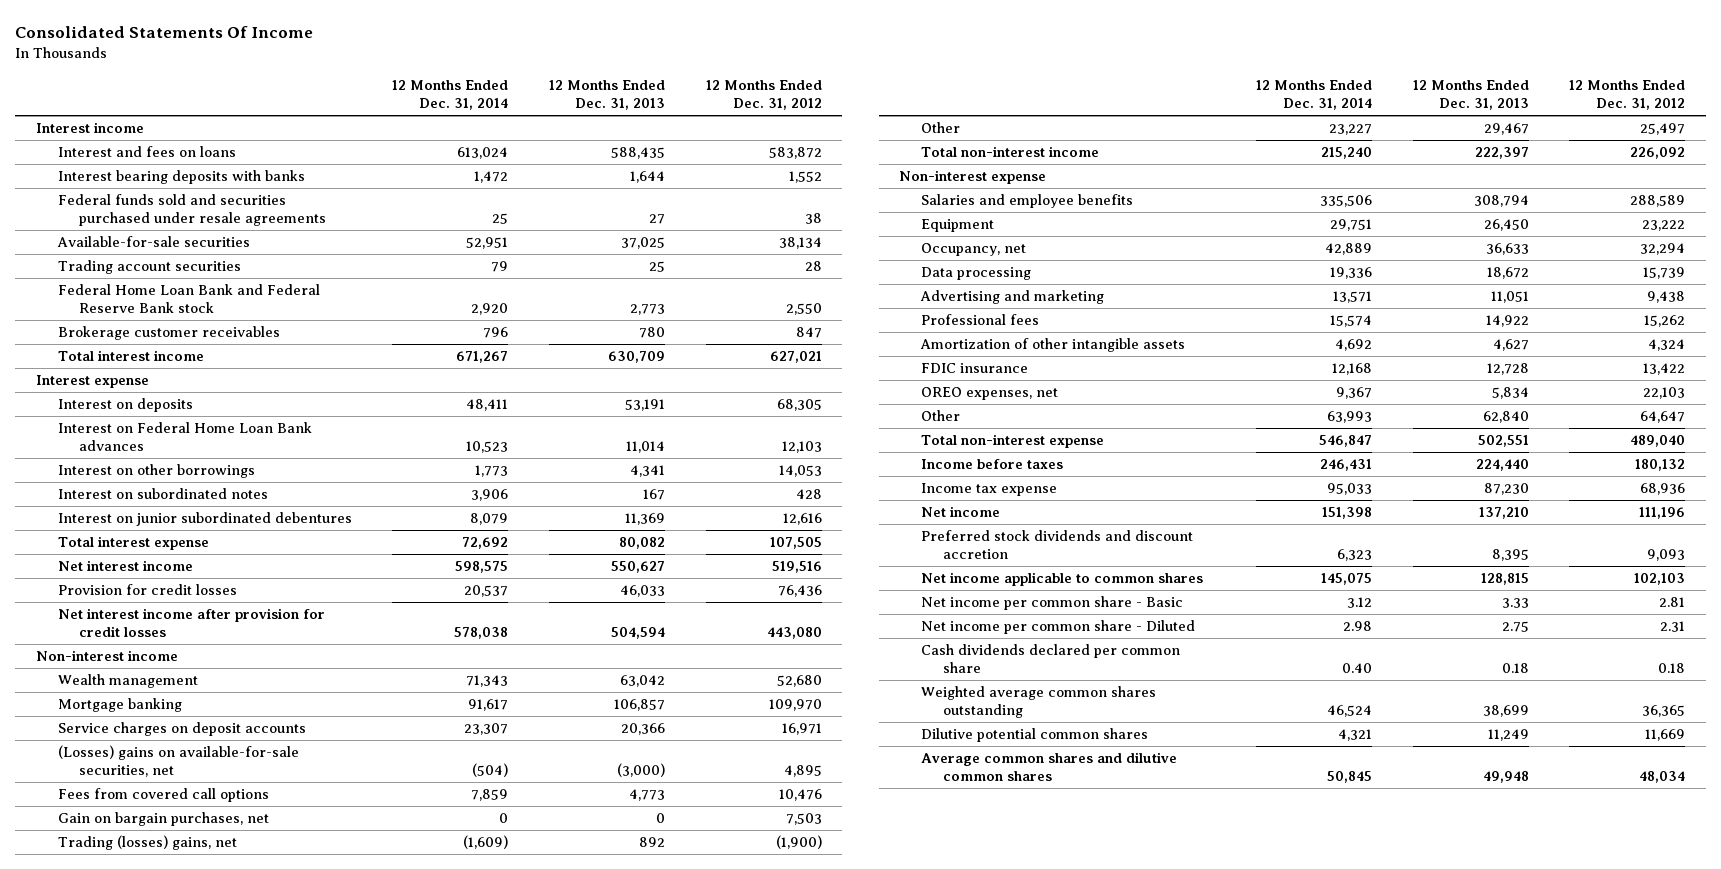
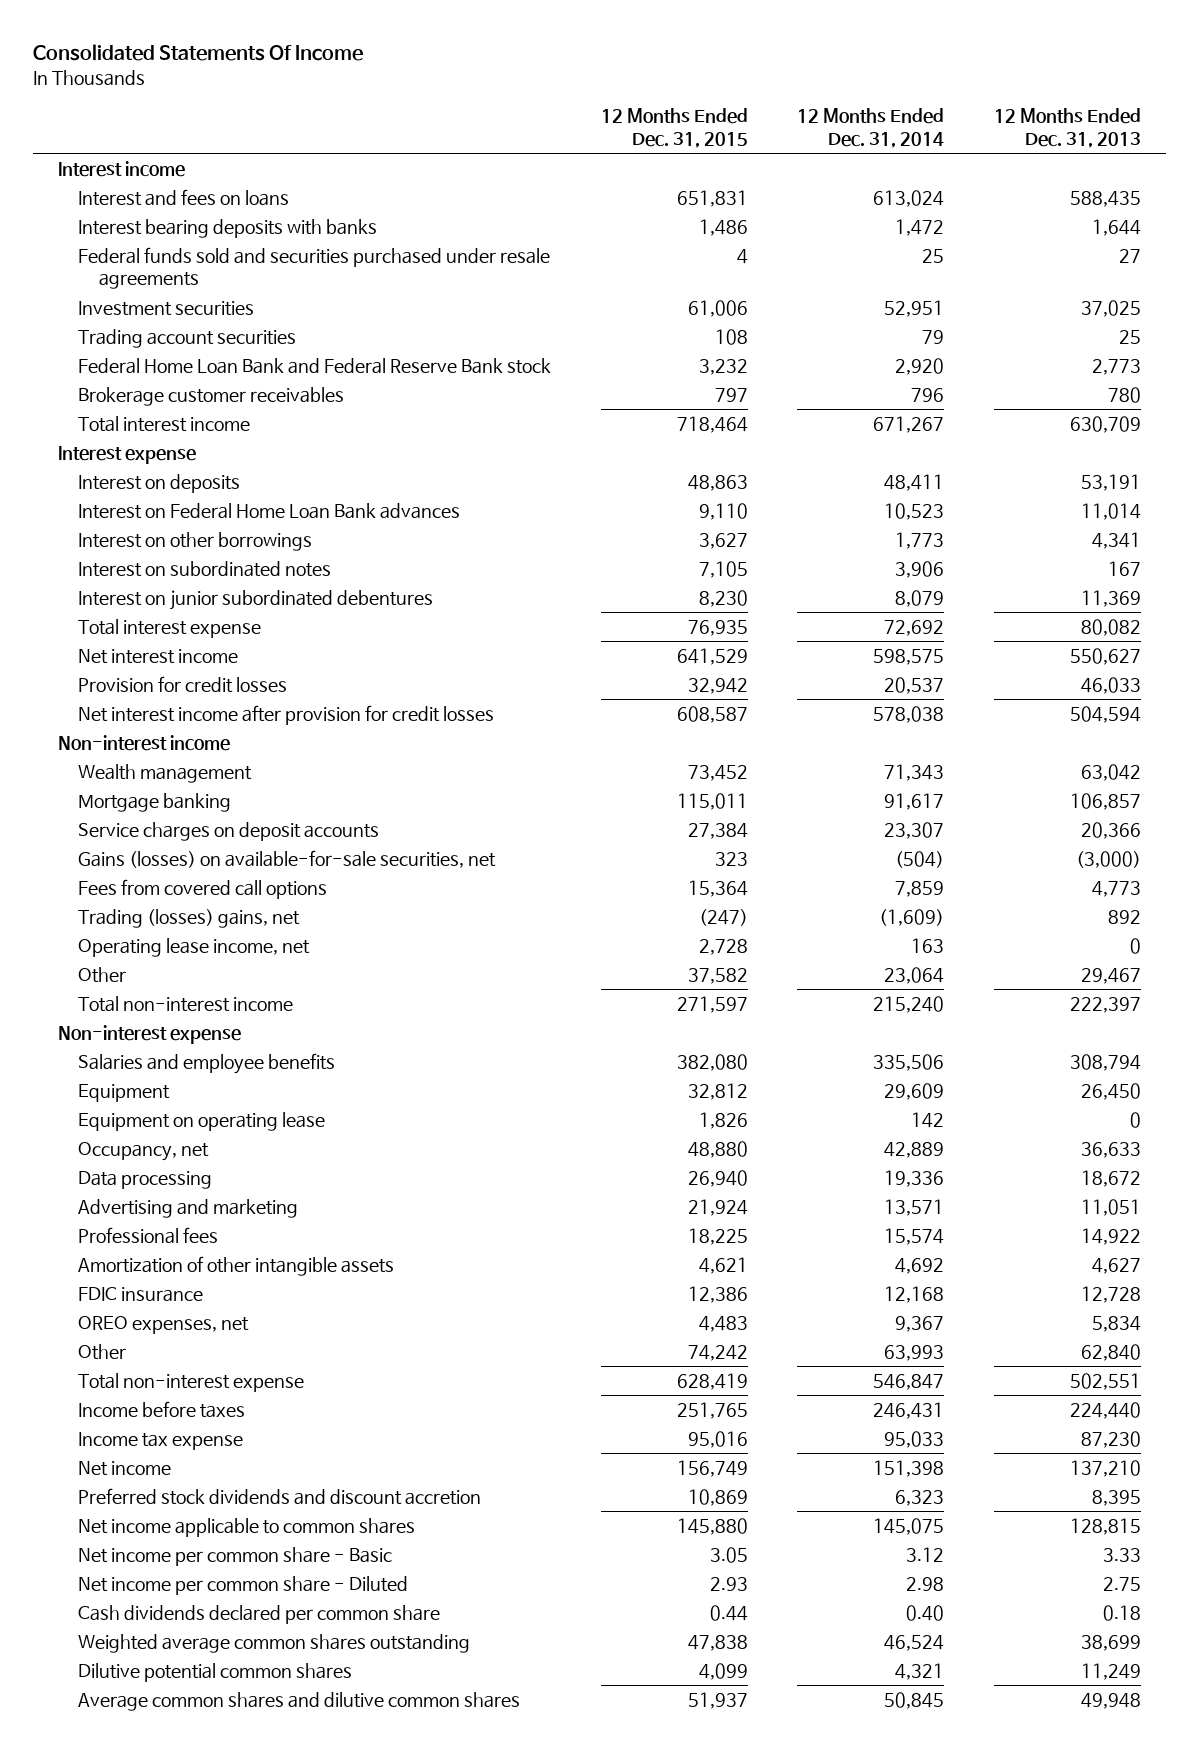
[705,79,822,111] 12 Months Ended Dec. 31, 2012 -> none
none -> [600,108,748,148] 12 Months Ended Dec. 31, 2015
[56,235,250,247] Available-for-sale securities -> [78,301,255,317] Investment securities
[57,744,299,778] (Losses) gains on available-for-sale securities, net -> [78,850,497,869] Gains (losses) on available-for-sale securities, net
[57,811,269,826] Gain on bargain purchases, net -> none
none -> [78,938,311,958] Operating lease income, net
[1328,123,1372,135] 23,227 -> [884,967,945,985] 23,064
[1329,218,1372,231] 29,751 -> [884,1083,945,1101] 29,609
none -> [78,1112,326,1132] Equipment on operating lease

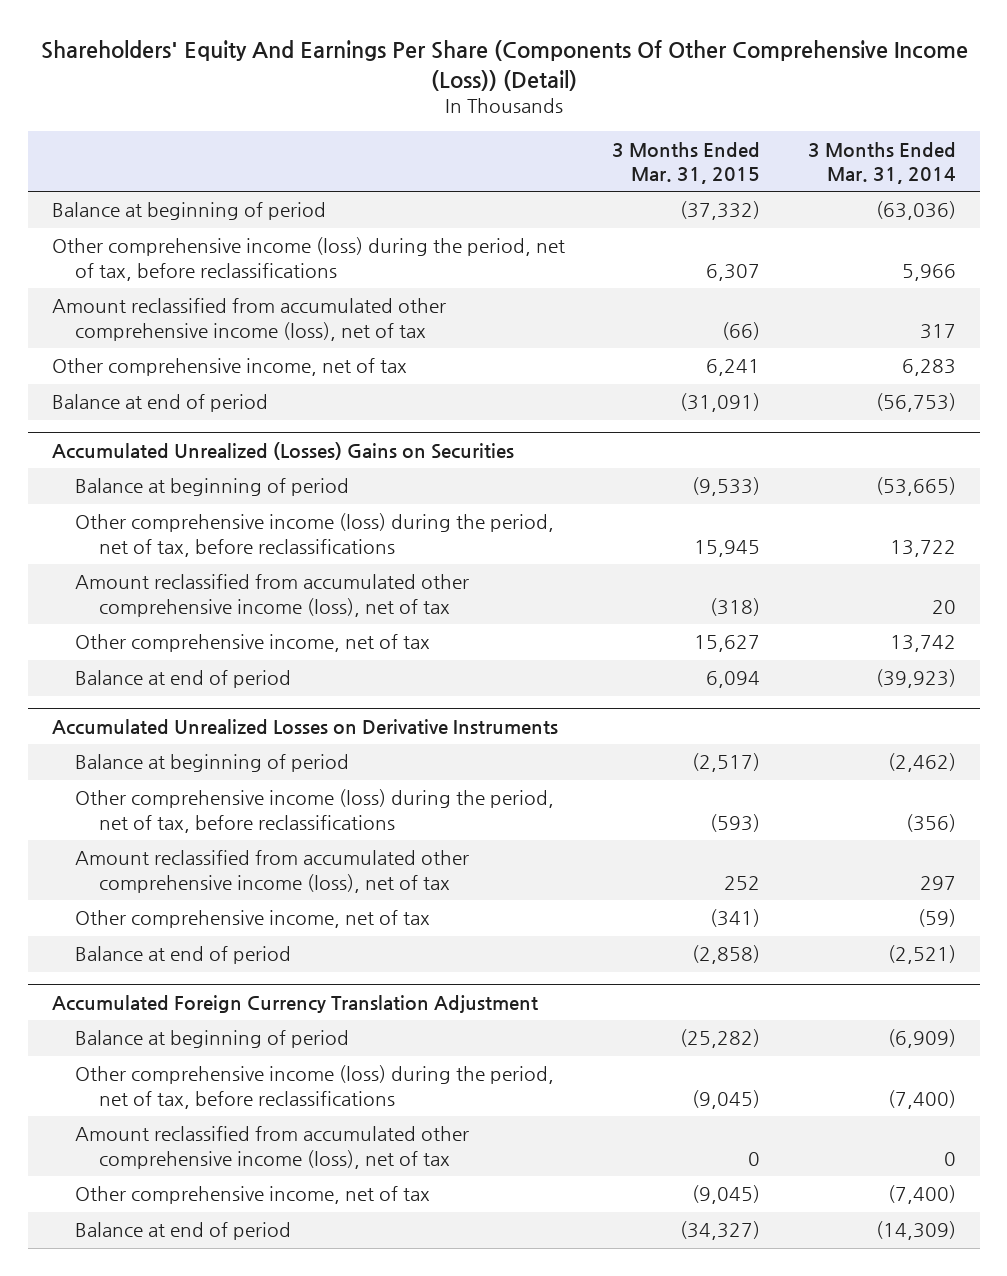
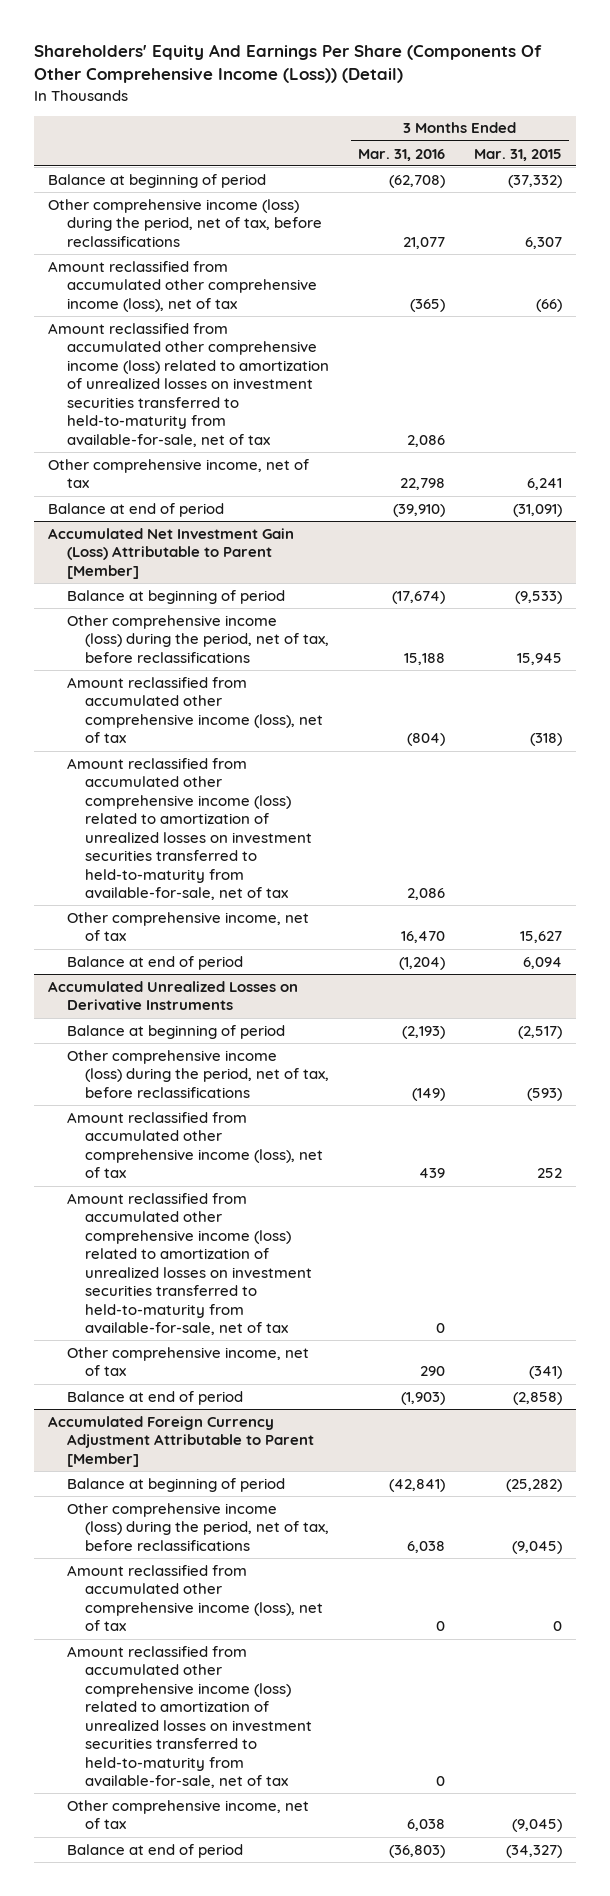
[807,141,956,184] 3 Months Ended Mar. 31, 2014 -> none
none -> [358,148,446,161] Mar. 31, 2016
none -> [48,322,329,447] Amount reclassified from accumulated other comprehensive income (loss) related to amortization of unrealized losses on investment securities transferred to held-to-maturity from available-for-sale, net of tax
[51,441,514,460] Accumulated Unrealized (Losses) Gains on Securities -> [48,527,295,579] Accumulated Net Investment Gain (Loss) Attributable to Parent [Member]
none -> [66,757,313,901] Amount reclassified from accumulated other comprehensive income (loss) related to amortization of unrealized losses on investment securities transferred to held-to-maturity from available-for-sale, net of tax
none -> [66,1192,313,1336] Amount reclassified from accumulated other comprehensive income (loss) related to amortization of unrealized losses on investment securities transferred to held-to-maturity from available-for-sale, net of tax
[51,994,538,1013] Accumulated Foreign Currency Translation Adjustment -> [48,1415,314,1467] Accumulated Foreign Currency Adjustment Attributable to Parent [Member]
none -> [66,1645,313,1789] Amount reclassified from accumulated other comprehensive income (loss) related to amortization of unrealized losses on investment securities transferred to held-to-maturity from available-for-sale, net of tax

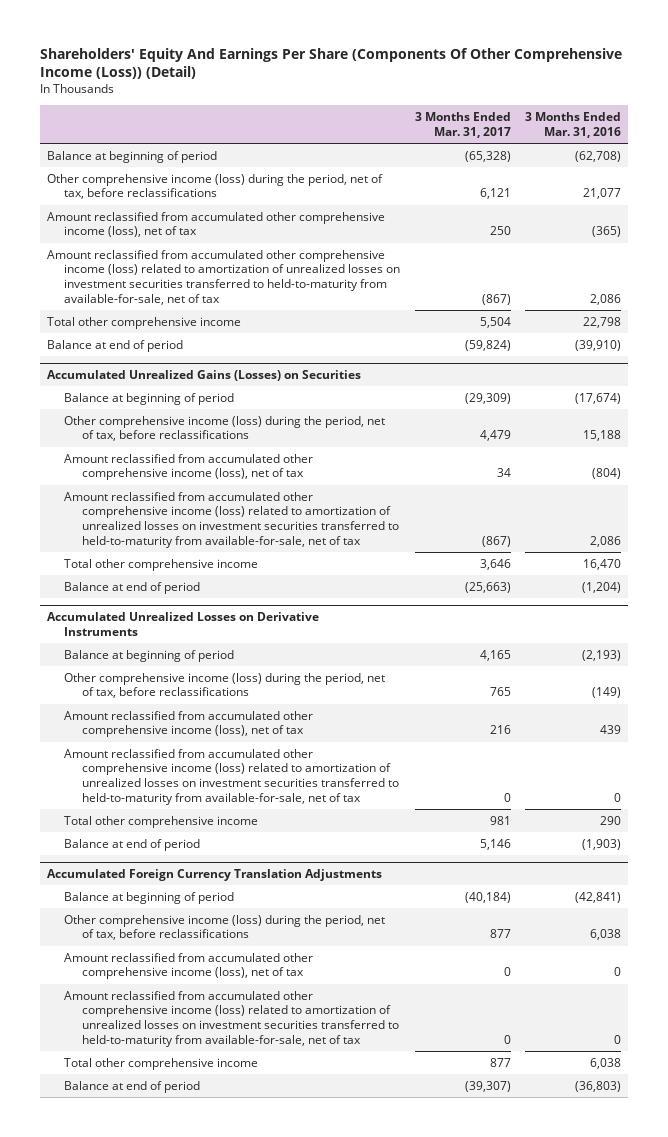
[473,148,562,161] Mar. 31, 2015 -> none
none -> [414,112,511,138] 3 Months Ended Mar. 31, 2017
[48,458,310,489] Other comprehensive income, net of tax -> [47,316,242,329] Total other comprehensive income
[48,527,295,579] Accumulated Net Investment Gain (Loss) Attributable to Parent [Member] -> [47,370,362,382] Accumulated Unrealized Gains (Losses) on Securities
[66,911,309,942] Other comprehensive income, net of tax -> [64,558,259,571] Total other comprehensive income
[66,1346,309,1377] Other comprehensive income, net of tax -> [64,815,259,828] Total other comprehensive income
[48,1415,314,1467] Accumulated Foreign Currency Adjustment Attributable to Parent [Member] -> [47,869,383,882] Accumulated Foreign Currency Translation Adjustments
[66,1799,309,1830] Other comprehensive income, net of tax -> [64,1057,259,1070] Total other comprehensive income

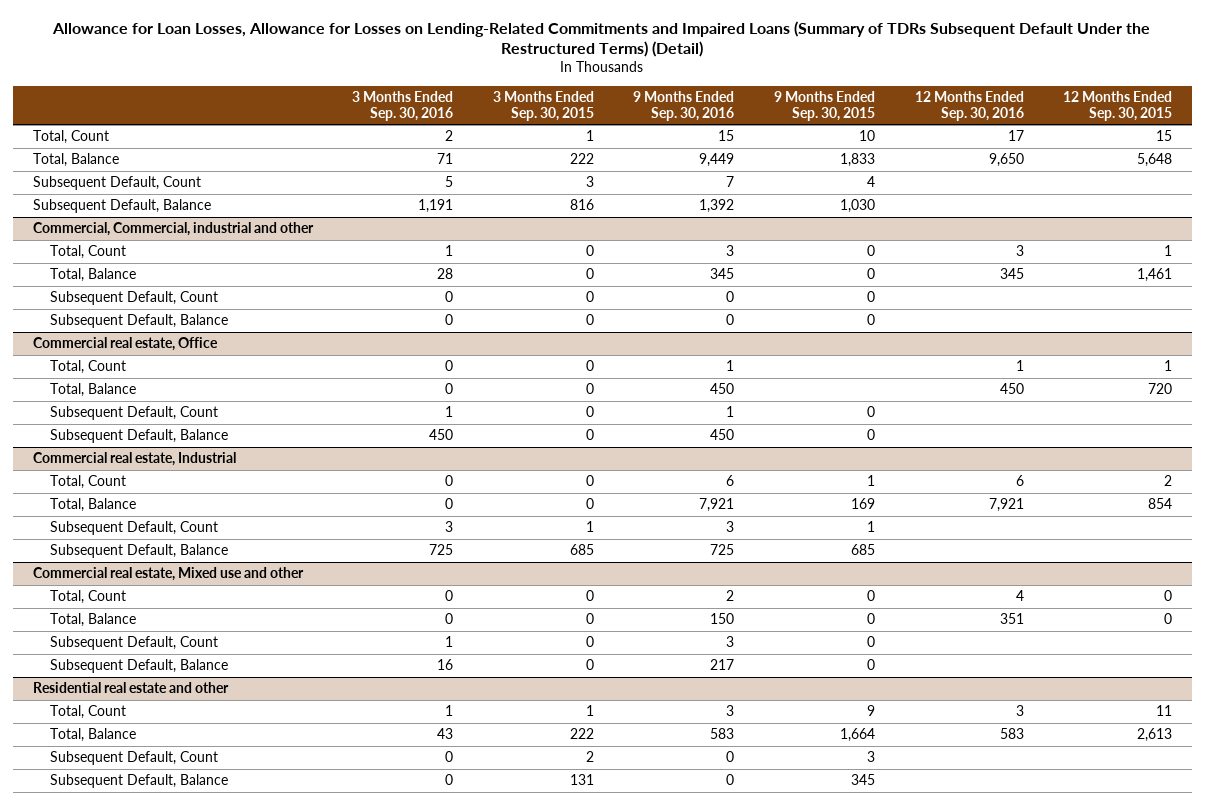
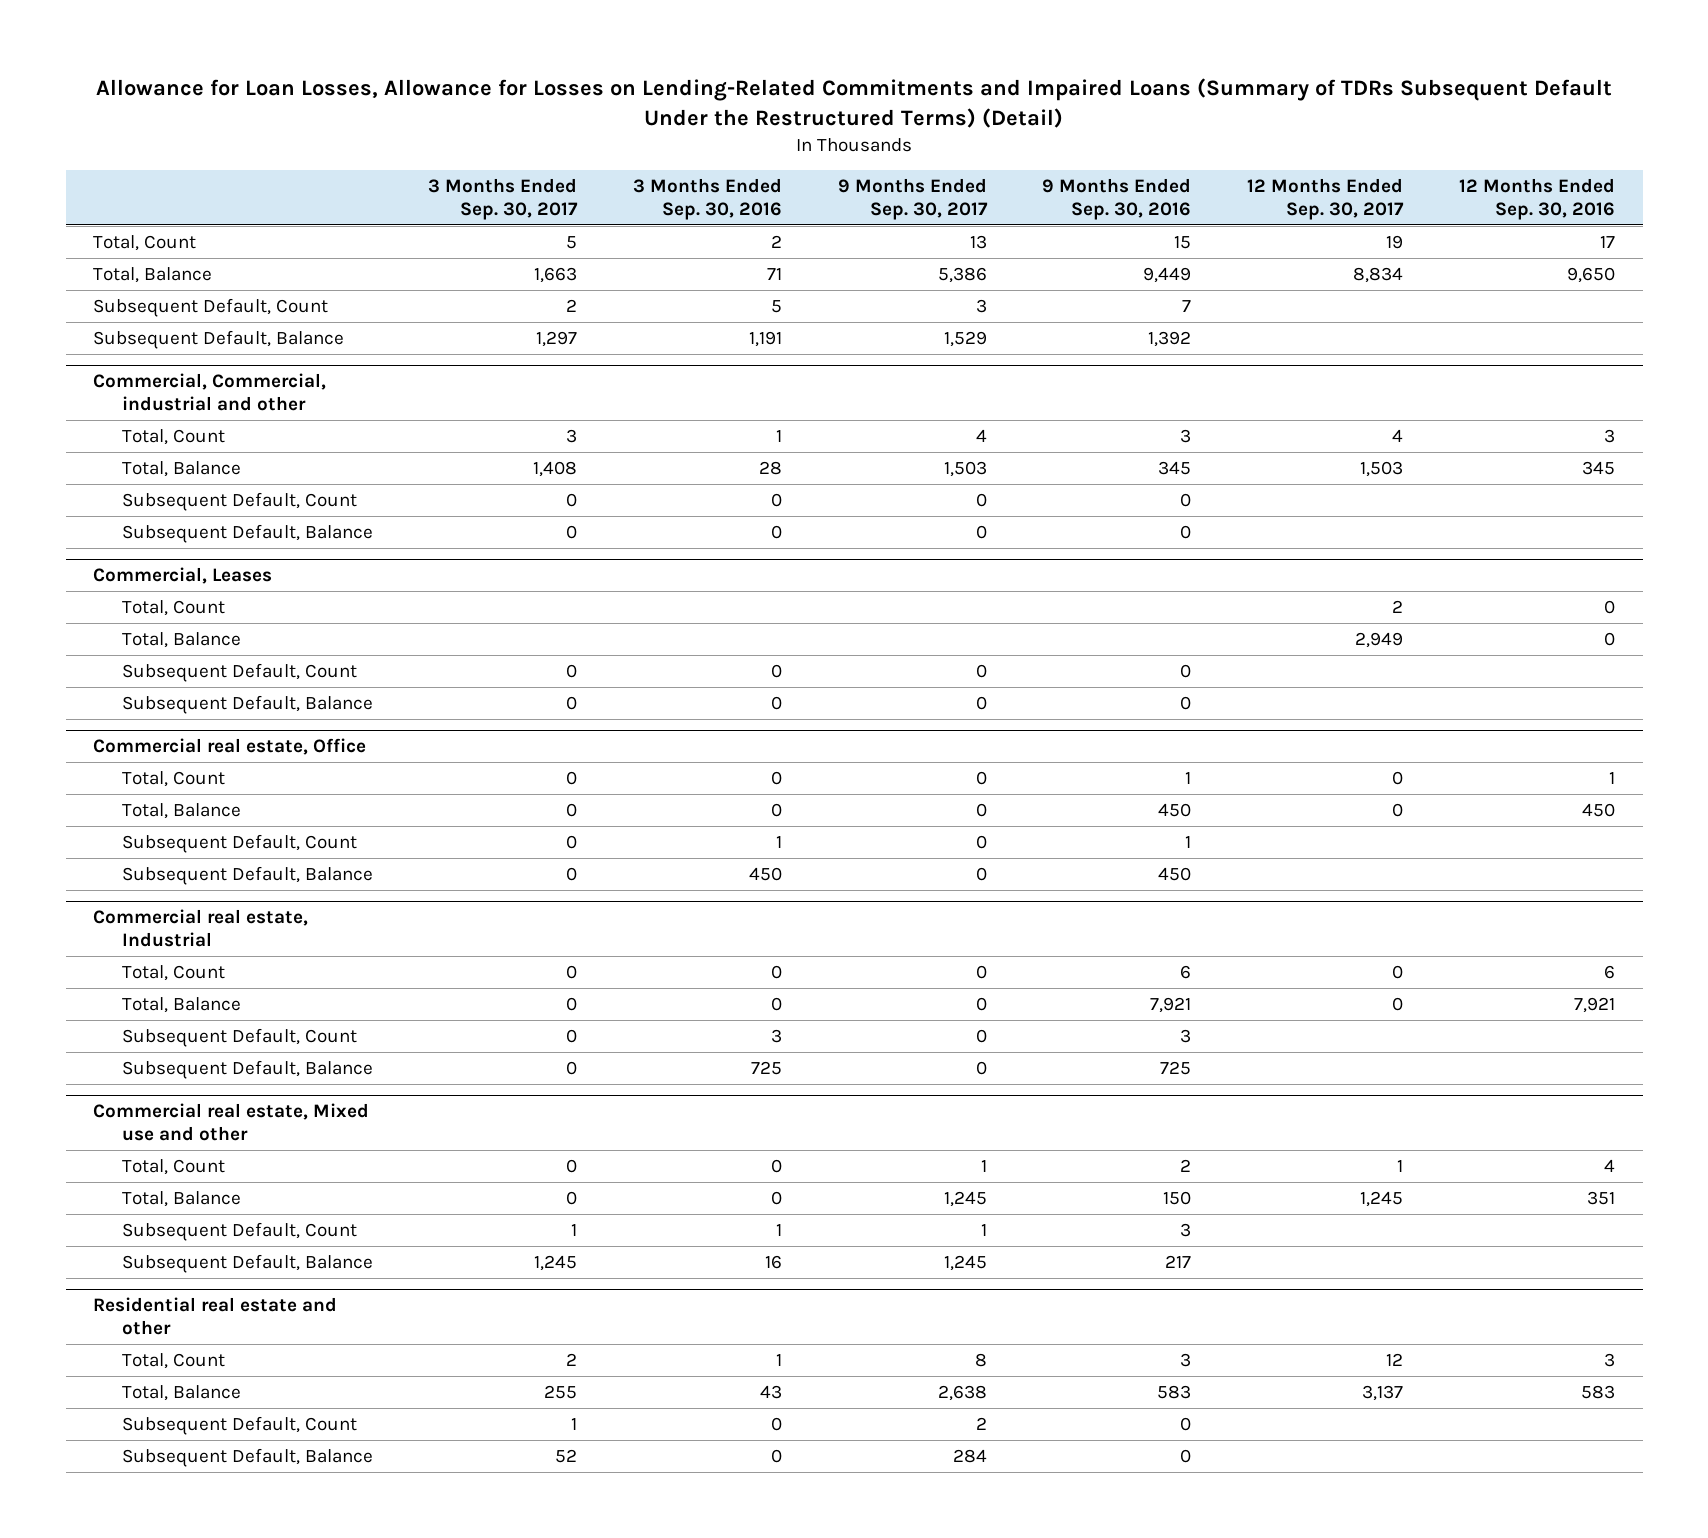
[492,90,594,121] 3 Months Ended Sep. 30, 2015 -> none
[773,90,875,121] 9 Months Ended Sep. 30, 2015 -> none
[1063,90,1173,121] 12 Months Ended Sep. 30, 2015 -> none
none -> [428,178,579,220] 3 Months Ended Sep. 30, 2017
none -> [837,178,988,220] 9 Months Ended Sep. 30, 2017
none -> [1247,178,1405,220] 12 Months Ended Sep. 30, 2017
none -> [93,567,273,585] Commercial, Leases
none -> [121,600,225,617] Total, Count
none -> [121,632,241,649] Total, Balance
none -> [121,663,357,683] Subsequent Default, Count
none -> [121,695,373,715] Subsequent Default, Balance

